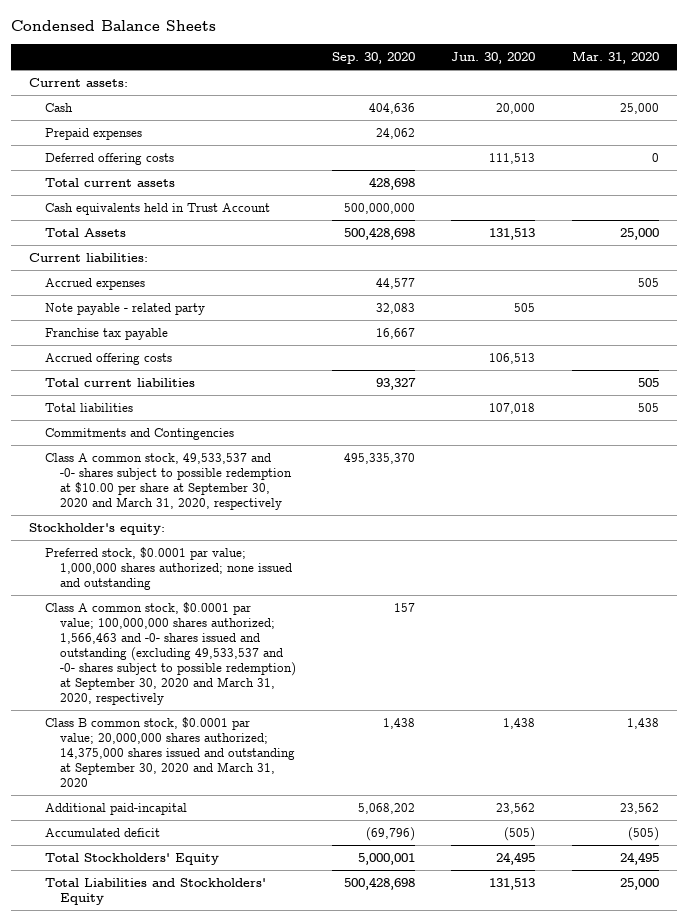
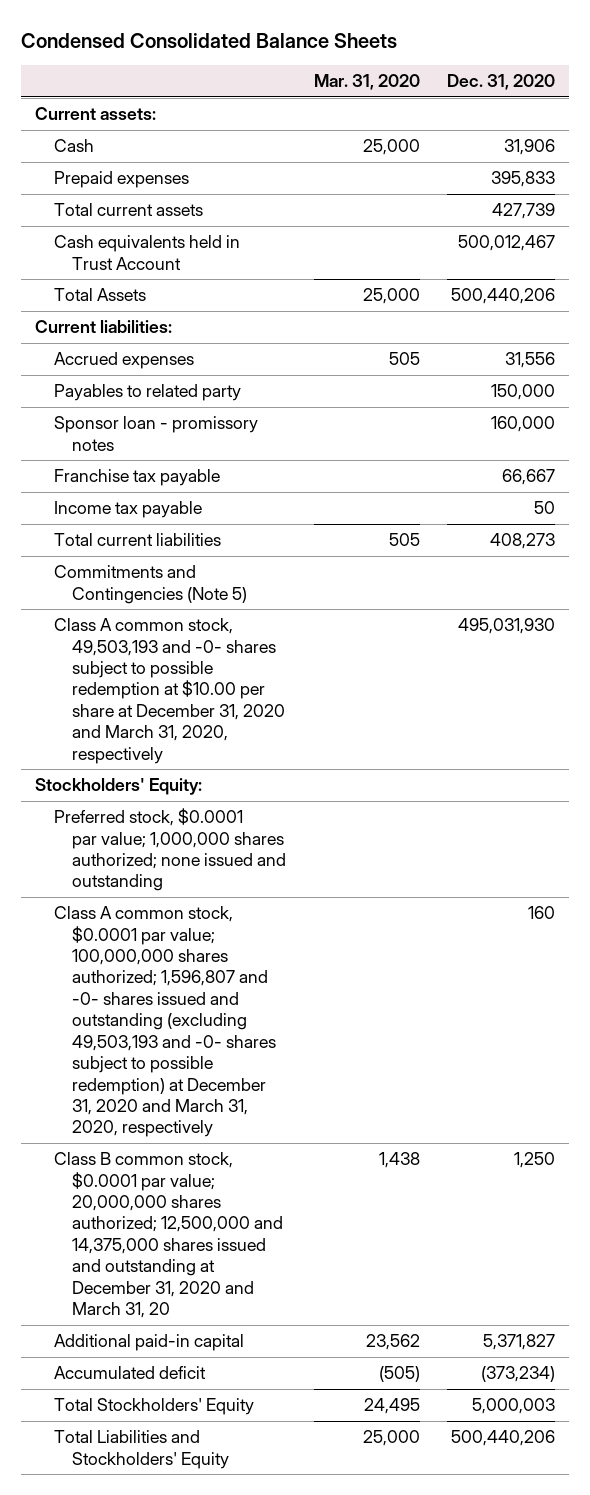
[11,20,217,32] Condensed Balance Sheets -> [21,32,398,48] Condensed Consolidated Balance Sheets
[332,52,416,65] Sep. 30, 2020 -> none
[451,52,536,65] Jun. 30, 2020 -> none
none -> [447,74,556,91] Dec. 31, 2020
[44,152,174,165] Deferred offering costs -> none
[44,302,205,315] Note payable - related party -> [53,384,241,402] Payables to related party
none -> [53,416,258,451] Sponsor loan - promissory notes
[44,352,172,365] Accrued offering costs -> none
none -> [53,501,202,519] Income tax payable
[44,402,133,412] Total liabilities -> none
[44,427,234,440] Commitments and Contingencies -> [53,565,248,604] Commitments and Contingencies (Note 5)
[44,452,292,510] Class A common stock, 49,533,537 and -0- shares subject to possible redemption at $10.00 per share at September 30, 2020 and March 31, 2020, respectively -> [53,618,286,764] Class A common stock, 49,503,193 and -0- shares subject to possible redemption at $10.00 per share at December 31, 2020 and March 31, 2020, respectively
[29,522,166,535] Stockholder's equity: -> [34,778,202,796] Stockholders' Equity:
[44,546,292,590] Preferred stock, $0.0001 par value; 1,000,000 shares authorized; none issued and outstanding -> [53,808,287,892] Preferred stock, $0.0001 par value; 1,000,000 shares authorized; none issued and outstanding
[44,601,296,705] Class A common stock, $0.0001 par value; 100,000,000 shares authorized; 1,566,463 and -0- shares issued and outstanding (excluding 49,533,537 and -0- shares subject to possible redemption) at September 30, 2020 and March 31, 2020, respectively -> [53,906,277,1138] Class A common stock, $0.0001 par value; 100,000,000 shares authorized; 1,596,807 and -0- shares issued and outstanding (excluding 49,503,193 and -0- shares subject to possible redemption) at December 31, 2020 and March 31, 2020, respectively
[44,716,295,787] Class B common stock, $0.0001 par value; 20,000,000 shares authorized; 14,375,000 shares issued and outstanding at September 30, 2020 and March 31, 2020 -> [53,1152,284,1319] Class B common stock, $0.0001 par value; 20,000,000 shares authorized; 12,500,000 and 14,375,000 shares issued and outstanding at December 31, 2020 and March 31, 20
[44,802,187,815] Additional paid-incapital -> [53,1334,244,1352] Additional paid-in capital

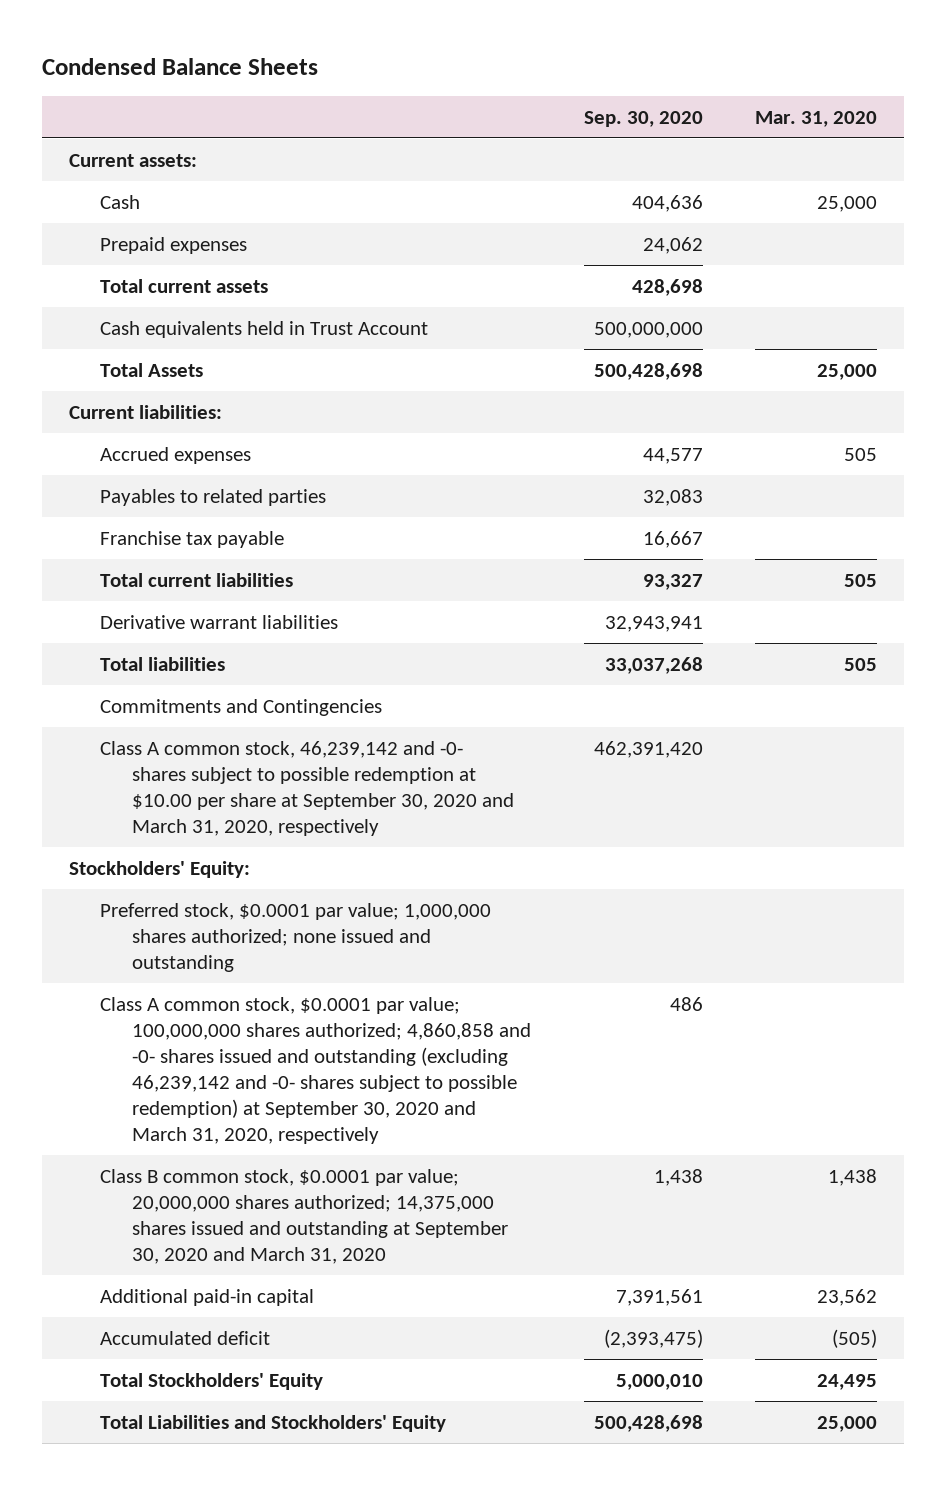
[21,32,398,48] Condensed Consolidated Balance Sheets -> [42,58,319,76] Condensed Balance Sheets
[447,74,556,91] Dec. 31, 2020 -> none
none -> [583,111,703,128] Sep. 30, 2020
[53,416,258,451] Sponsor loan - promissory notes -> none
[53,384,241,402] Payables to related party -> [100,488,327,506] Payables to related parties
[53,501,202,519] Income tax payable -> none
none -> [100,614,339,629] Derivative warrant liabilities
none -> [100,656,226,671] Total liabilities
[53,565,248,604] Commitments and Contingencies (Note 5) -> [100,698,383,716] Commitments and Contingencies
[53,618,286,764] Class A common stock, 49,503,193 and -0- shares subject to possible redemption at $10.00 per share at December 31, 2020 and March 31, 2020, respectively -> [100,740,514,836] Class A common stock, 46,239,142 and -0- shares subject to possible redemption at $10.00 per share at September 30, 2020 and March 31, 2020, respectively
[53,808,287,892] Preferred stock, $0.0001 par value; 1,000,000 shares authorized; none issued and outstanding -> [100,902,492,972] Preferred stock, $0.0001 par value; 1,000,000 shares authorized; none issued and outstanding
[53,906,277,1138] Class A common stock, $0.0001 par value; 100,000,000 shares authorized; 1,596,807 and -0- shares issued and outstanding (excluding 49,503,193 and -0- shares subject to possible redemption) at December 31, 2020 and March 31, 2020, respectively -> [100,996,531,1144] Class A common stock, $0.0001 par value; 100,000,000 shares authorized; 4,860,858 and -0- shares issued and outstanding (excluding 46,239,142 and -0- shares subject to possible redemption) at September 30, 2020 and March 31, 2020, respectively
[53,1152,284,1319] Class B common stock, $0.0001 par value; 20,000,000 shares authorized; 12,500,000 and 14,375,000 shares issued and outstanding at December 31, 2020 and March 31, 20 -> [100,1168,508,1264] Class B common stock, $0.0001 par value; 20,000,000 shares authorized; 14,375,000 shares issued and outstanding at September 30, 2020 and March 31, 2020

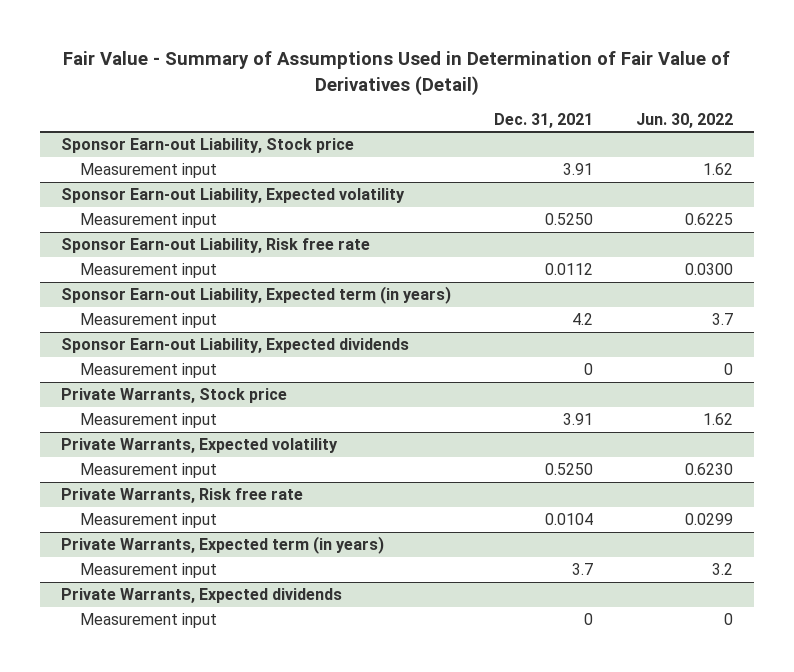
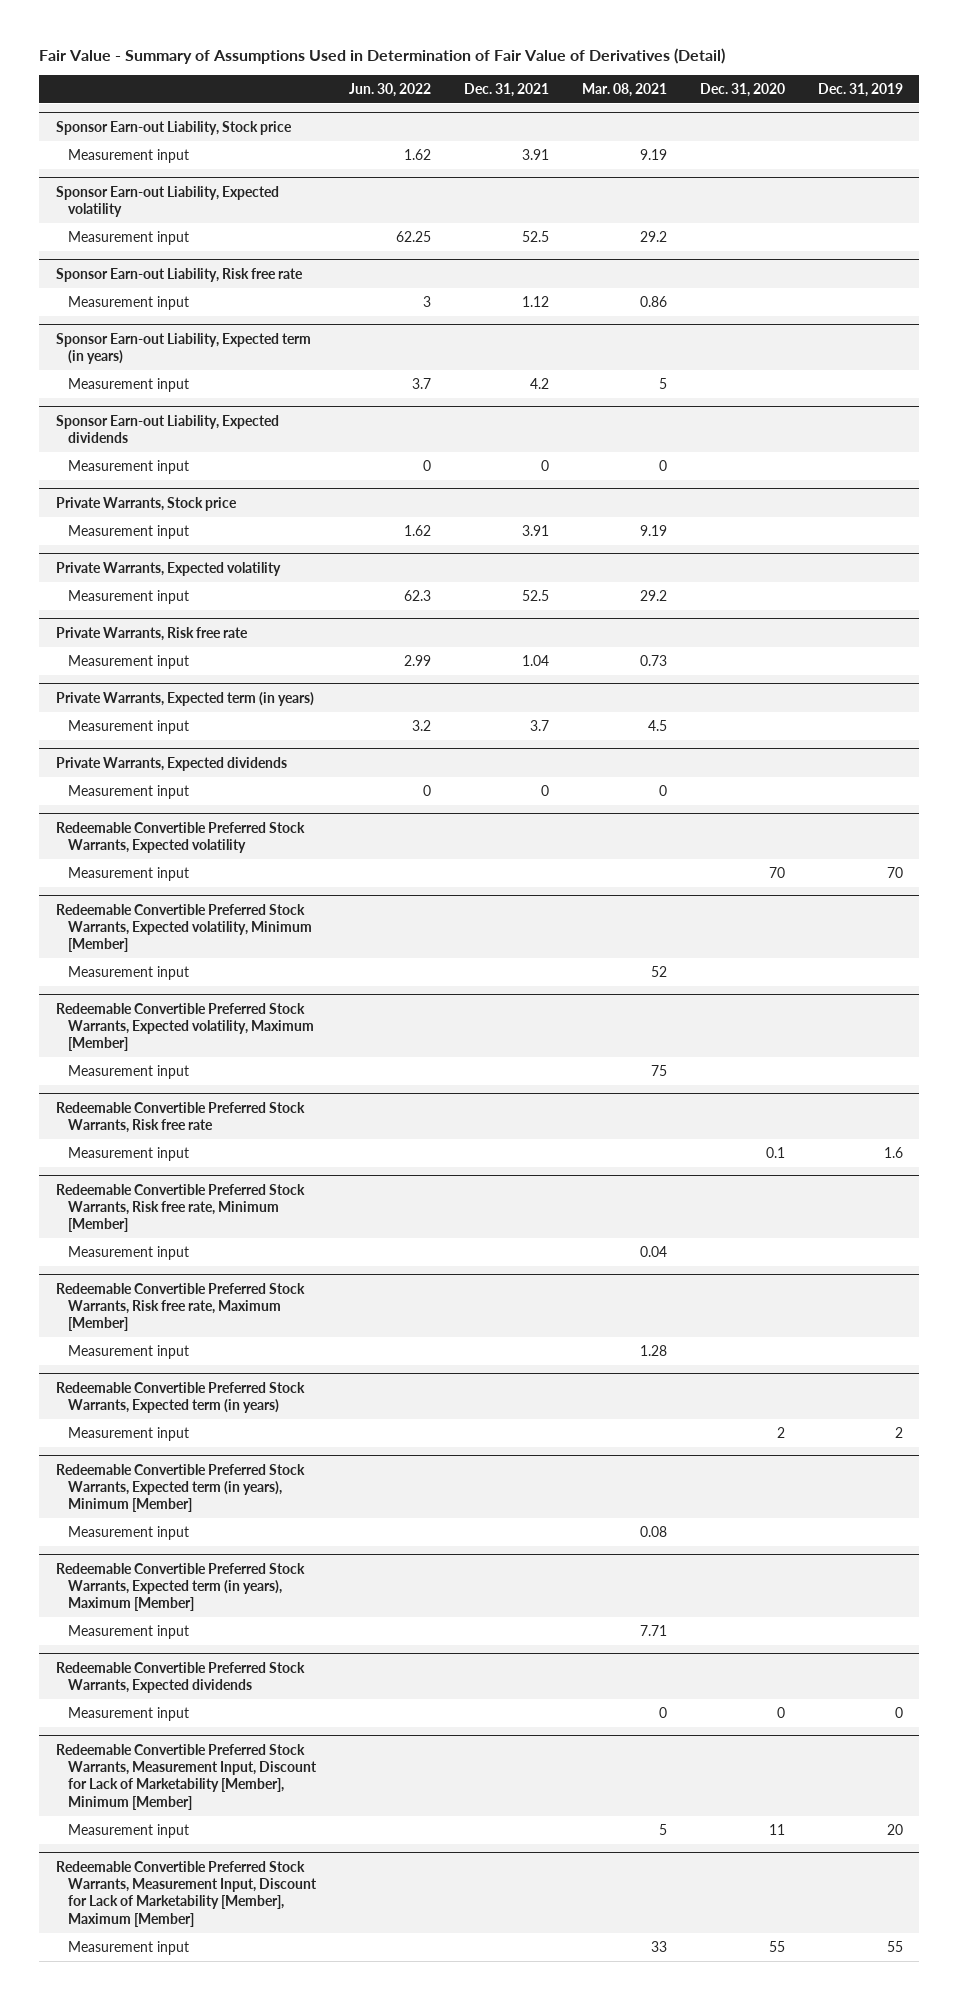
none -> [581,82,667,97] Mar. 08, 2021
none -> [699,82,785,97] Dec. 31, 2020
none -> [817,82,903,97] Dec. 31, 2019
[545,213,594,226] 0.5250 -> [521,231,549,243] 52.5
[684,213,733,226] 0.6225 -> [395,231,431,243] 62.25
[545,263,594,276] 0.0112 -> [521,296,549,308] 1.12
[684,263,733,276] 0.0300 -> [422,296,431,308] 3
[545,463,594,476] 0.5250 -> [521,590,549,602] 52.5
[684,463,733,476] 0.6230 -> [403,590,431,602] 62.3
[545,513,594,526] 0.0104 -> [521,655,549,667] 1.04
[684,513,733,526] 0.0299 -> [403,655,431,667] 2.99
none -> [55,821,305,854] Redeemable Convertible Preferred Stock Warrants, Expected volatility
none -> [68,867,190,882] Measurement input
none -> [55,903,313,953] Redeemable Convertible Preferred Stock Warrants, Expected volatility, Minimum [Member]
none -> [68,966,190,981] Measurement input
none -> [55,1002,315,1052] Redeemable Convertible Preferred Stock Warrants, Expected volatility, Maximum [Member]
none -> [68,1065,190,1080] Measurement input
none -> [55,1101,305,1134] Redeemable Convertible Preferred Stock Warrants, Risk free rate
none -> [68,1147,190,1162] Measurement input
none -> [55,1183,305,1233] Redeemable Convertible Preferred Stock Warrants, Risk free rate, Minimum [Member]
none -> [68,1246,190,1261] Measurement input
none -> [55,1282,305,1332] Redeemable Convertible Preferred Stock Warrants, Risk free rate, Maximum [Member]
none -> [68,1345,190,1360] Measurement input
none -> [55,1381,305,1414] Redeemable Convertible Preferred Stock Warrants, Expected term (in years)
none -> [68,1427,190,1442] Measurement input
none -> [55,1463,305,1513] Redeemable Convertible Preferred Stock Warrants, Expected term (in years), Minimum [Member]
none -> [68,1526,190,1541] Measurement input
none -> [55,1562,305,1612] Redeemable Convertible Preferred Stock Warrants, Expected term (in years), Maximum [Member]
none -> [68,1625,190,1640] Measurement input
none -> [55,1661,305,1694] Redeemable Convertible Preferred Stock Warrants, Expected dividends
none -> [68,1707,190,1722] Measurement input
none -> [55,1743,318,1810] Redeemable Convertible Preferred Stock Warrants, Measurement Input, Discount for Lack of Marketability [Member], Minimum [Member]
none -> [68,1824,190,1839] Measurement input
none -> [55,1860,318,1927] Redeemable Convertible Preferred Stock Warrants, Measurement Input, Discount for Lack of Marketability [Member], Maximum [Member]
none -> [68,1941,190,1956] Measurement input

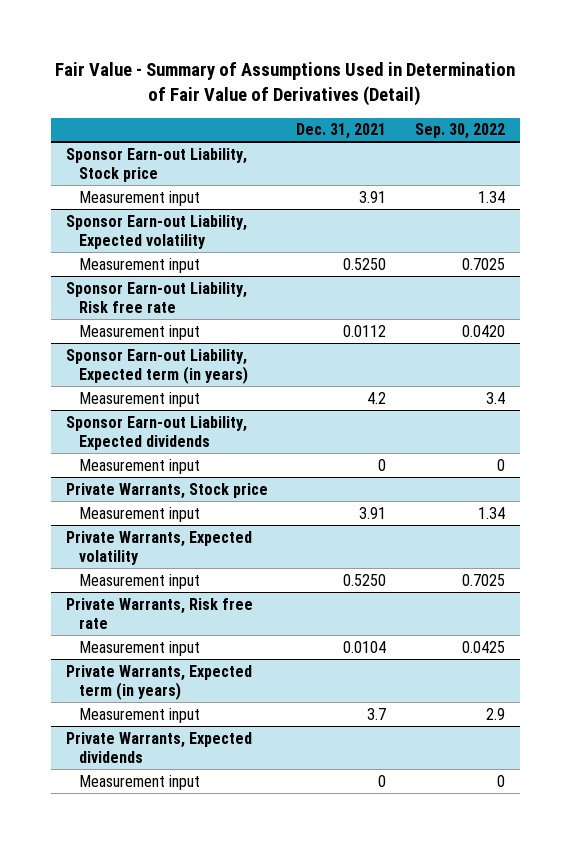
[348,82,431,97] Jun. 30, 2022 -> none
[581,82,667,97] Mar. 08, 2021 -> none
[699,82,785,97] Dec. 31, 2020 -> none
[817,82,903,97] Dec. 31, 2019 -> none
none -> [415,123,506,140] Sep. 30, 2022
[521,231,549,243] 52.5 -> [343,257,387,270] 0.5250
[521,296,549,308] 1.12 -> [343,324,387,337] 0.0112
[521,590,549,602] 52.5 -> [343,573,387,586] 0.5250
[521,655,549,667] 1.04 -> [343,640,387,653] 0.0104
[55,821,305,854] Redeemable Convertible Preferred Stock Warrants, Expected volatility -> none
[68,867,190,882] Measurement input -> none
[55,903,313,953] Redeemable Convertible Preferred Stock Warrants, Expected volatility, Minimum [Member] -> none
[68,966,190,981] Measurement input -> none
[55,1002,315,1052] Redeemable Convertible Preferred Stock Warrants, Expected volatility, Maximum [Member] -> none
[68,1065,190,1080] Measurement input -> none
[55,1101,305,1134] Redeemable Convertible Preferred Stock Warrants, Risk free rate -> none
[68,1147,190,1162] Measurement input -> none
[55,1183,305,1233] Redeemable Convertible Preferred Stock Warrants, Risk free rate, Minimum [Member] -> none
[68,1246,190,1261] Measurement input -> none
[55,1282,305,1332] Redeemable Convertible Preferred Stock Warrants, Risk free rate, Maximum [Member] -> none
[68,1345,190,1360] Measurement input -> none
[55,1381,305,1414] Redeemable Convertible Preferred Stock Warrants, Expected term (in years) -> none
[68,1427,190,1442] Measurement input -> none
[55,1463,305,1513] Redeemable Convertible Preferred Stock Warrants, Expected term (in years), Minimum [Member] -> none
[68,1526,190,1541] Measurement input -> none
[55,1562,305,1612] Redeemable Convertible Preferred Stock Warrants, Expected term (in years), Maximum [Member] -> none
[68,1625,190,1640] Measurement input -> none
[55,1661,305,1694] Redeemable Convertible Preferred Stock Warrants, Expected dividends -> none
[68,1707,190,1722] Measurement input -> none
[55,1743,318,1810] Redeemable Convertible Preferred Stock Warrants, Measurement Input, Discount for Lack of Marketability [Member], Minimum [Member] -> none
[68,1824,190,1839] Measurement input -> none
[55,1860,318,1927] Redeemable Convertible Preferred Stock Warrants, Measurement Input, Discount for Lack of Marketability [Member], Maximum [Member] -> none
[68,1941,190,1956] Measurement input -> none

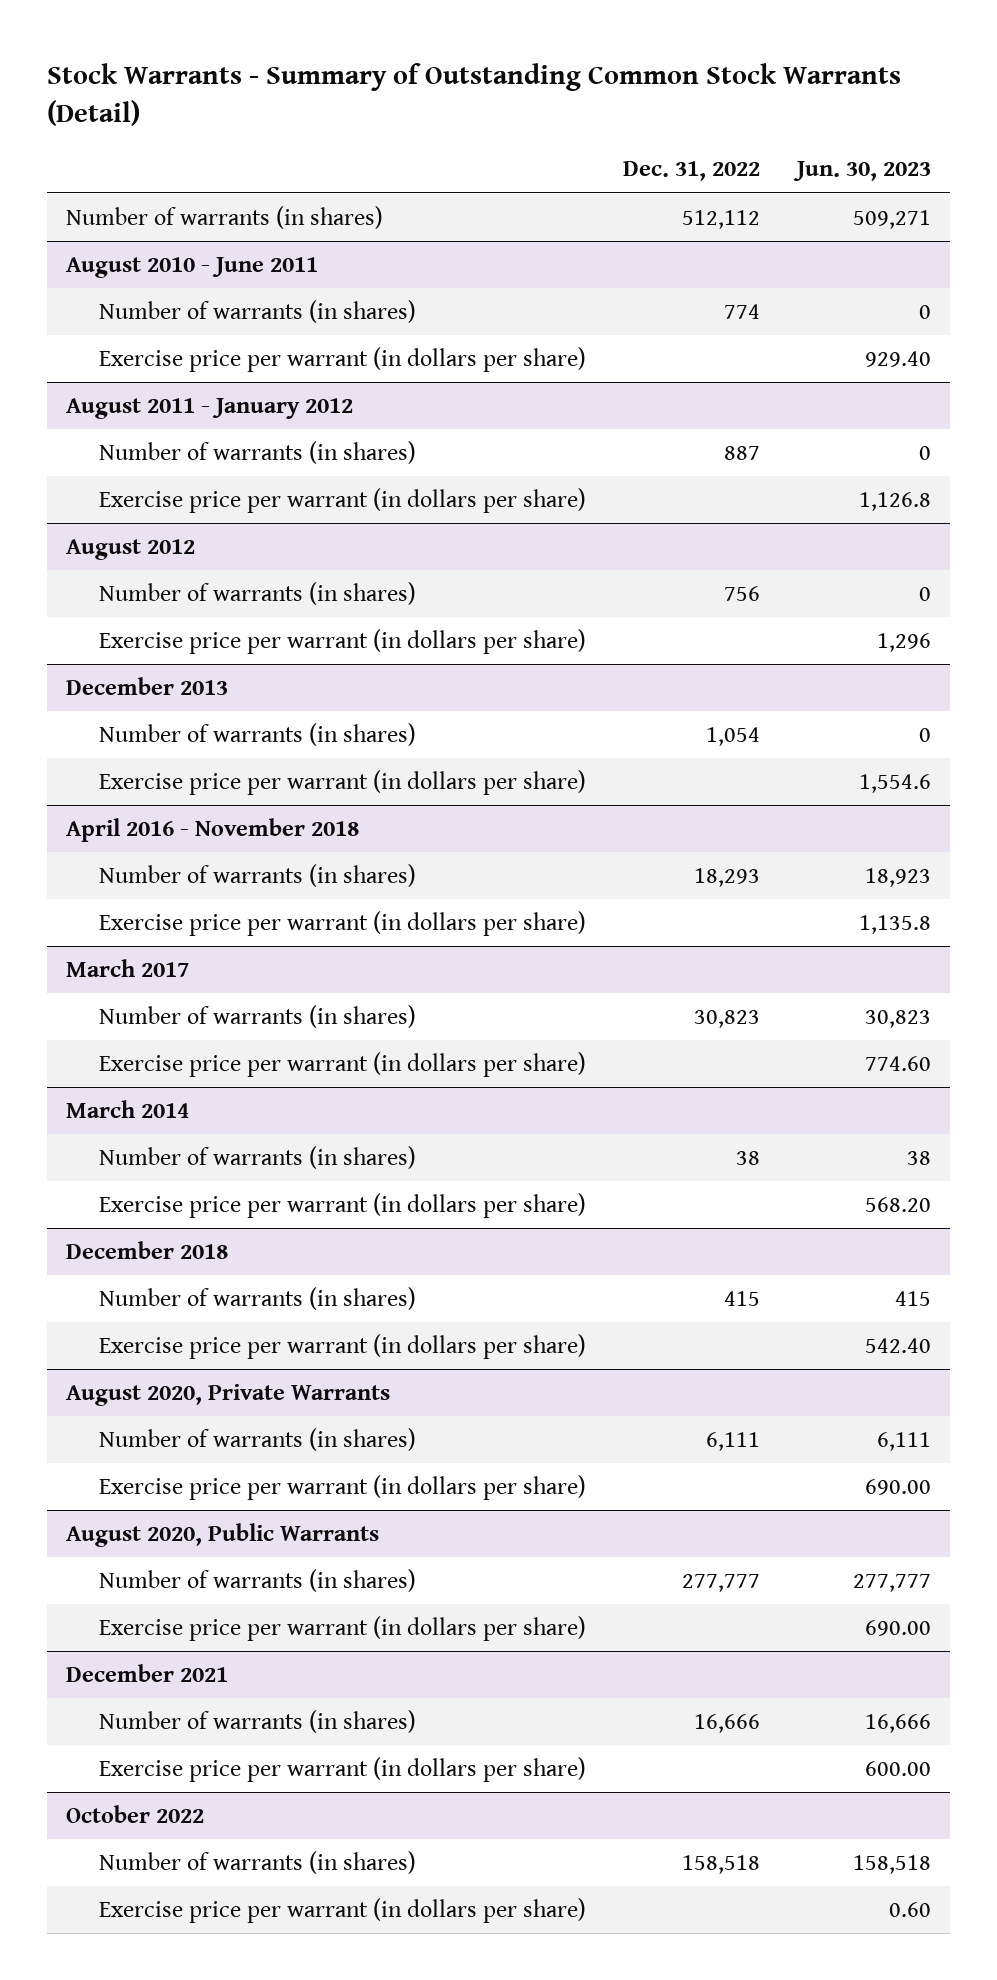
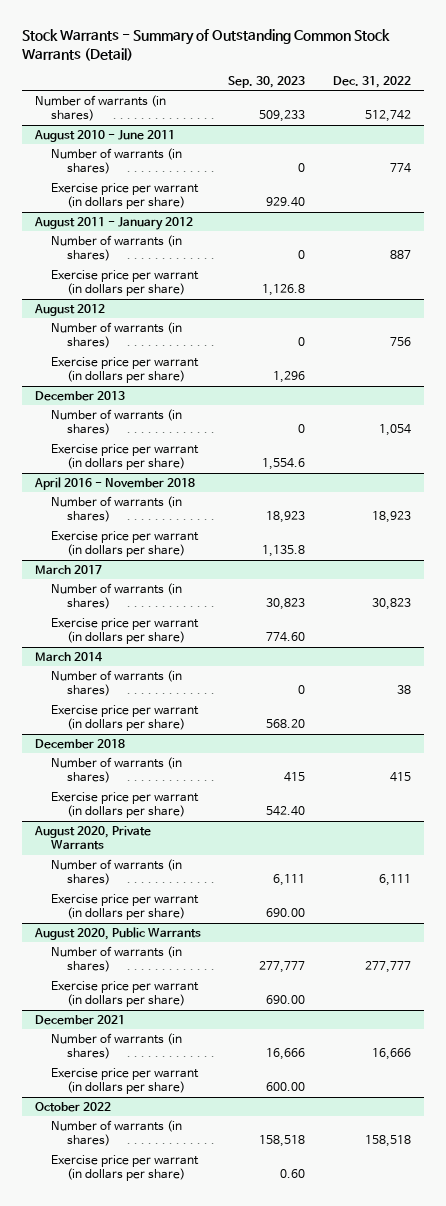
[793,161,932,182] Jun. 30, 2023 -> none
none -> [228,75,306,88] Sep. 30, 2023
[682,210,761,230] 512,112 -> [364,110,411,123] 512,742
[694,868,761,888] 18,293 -> [371,511,411,524] 18,923

